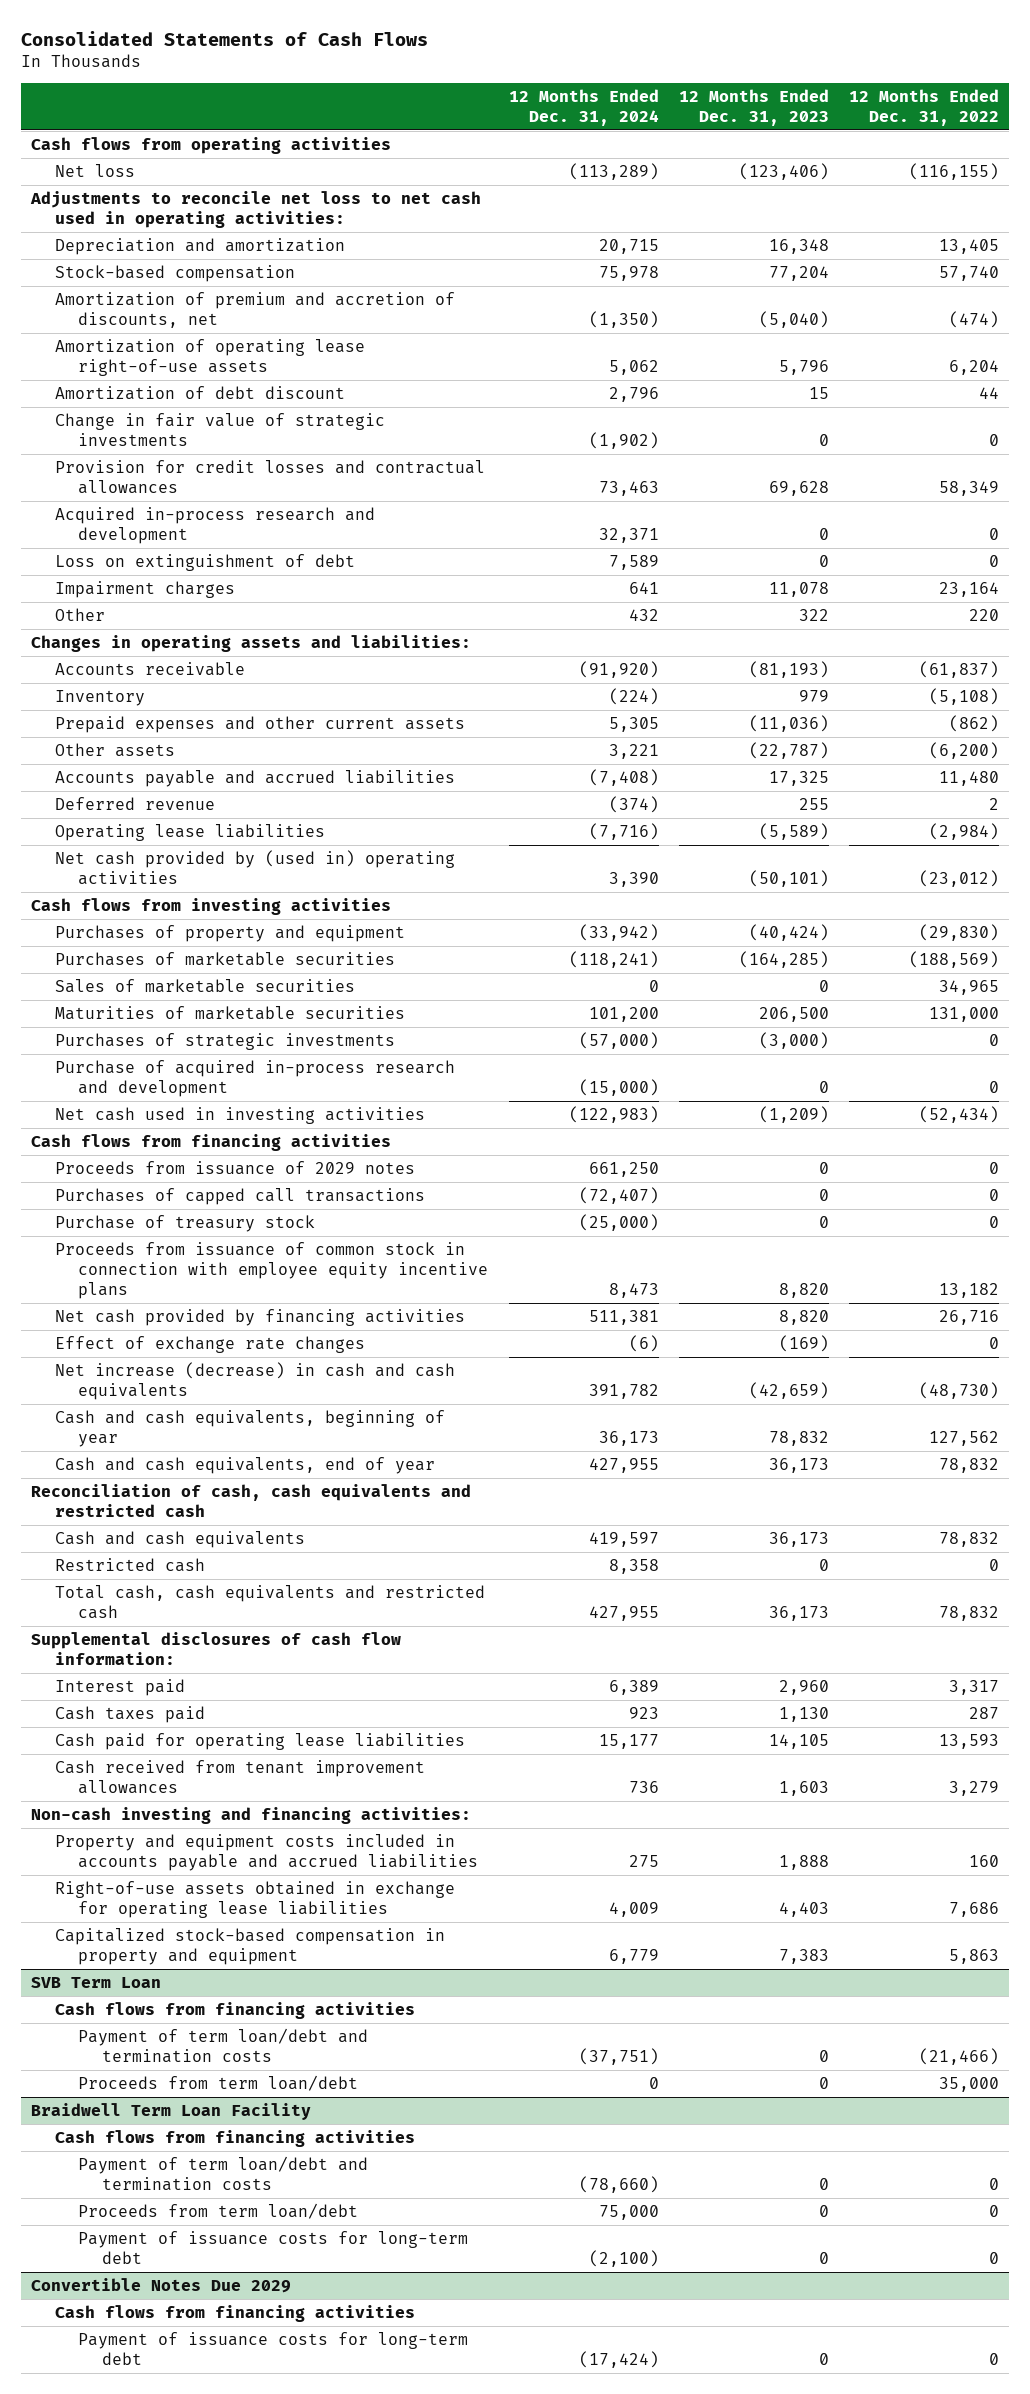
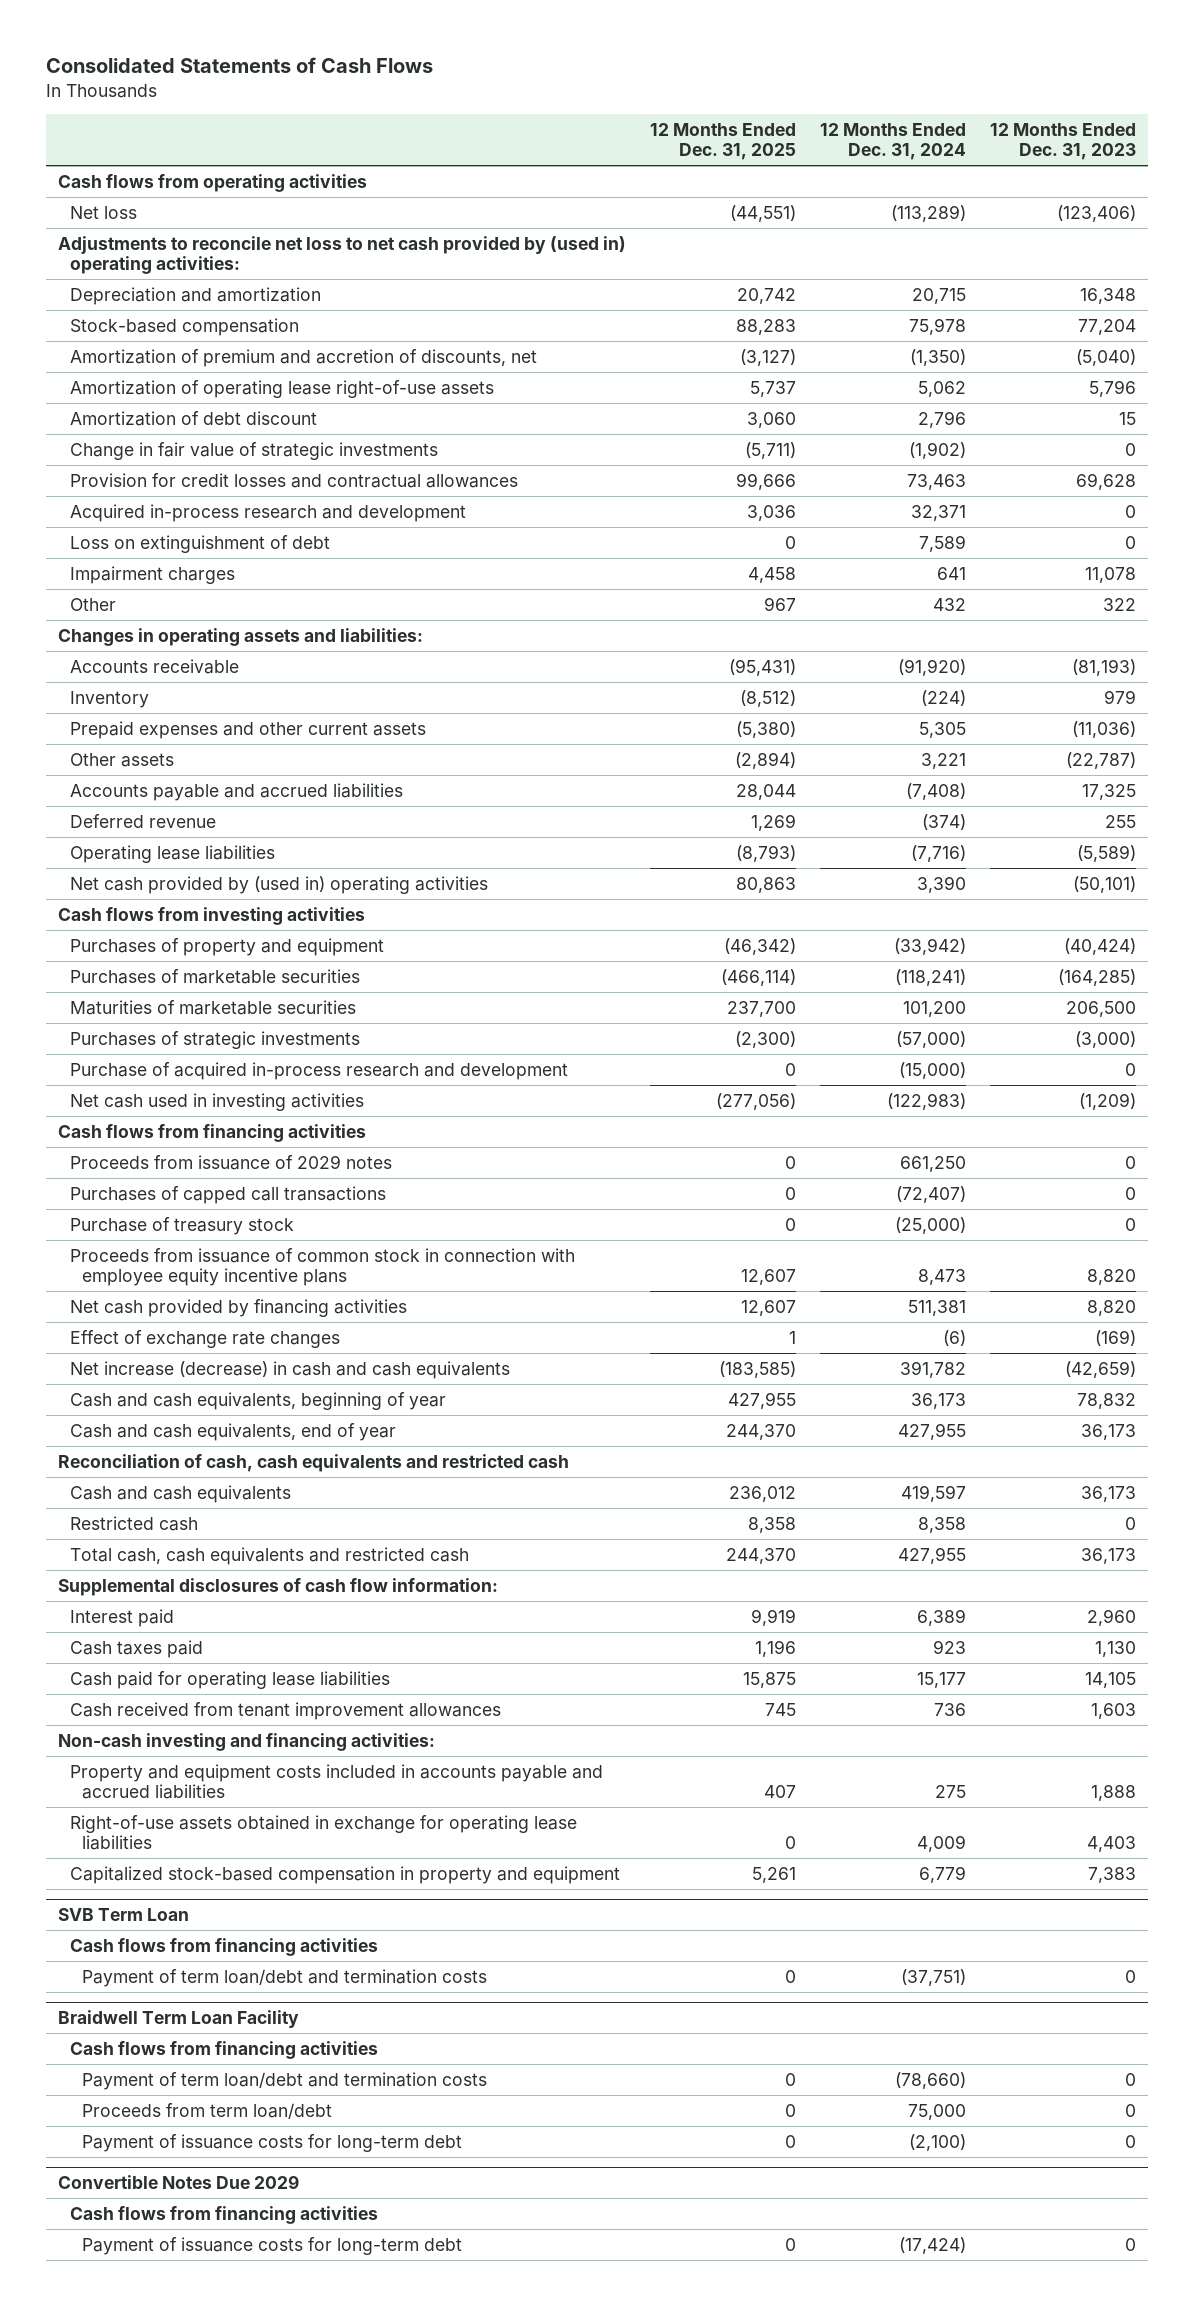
[849,89,1000,126] 12 Months Ended Dec. 31, 2022 -> none
none -> [649,122,796,161] 12 Months Ended Dec. 31, 2025
[30,191,482,228] Adjustments to reconcile net loss to net cash used in operating activities: -> [57,235,626,275] Adjustments to reconcile net loss to net cash provided by (used in) operating activities:
[54,979,355,994] Sales of marketable securities -> none
[78,2075,359,2092] Proceeds from term loan/debt -> none

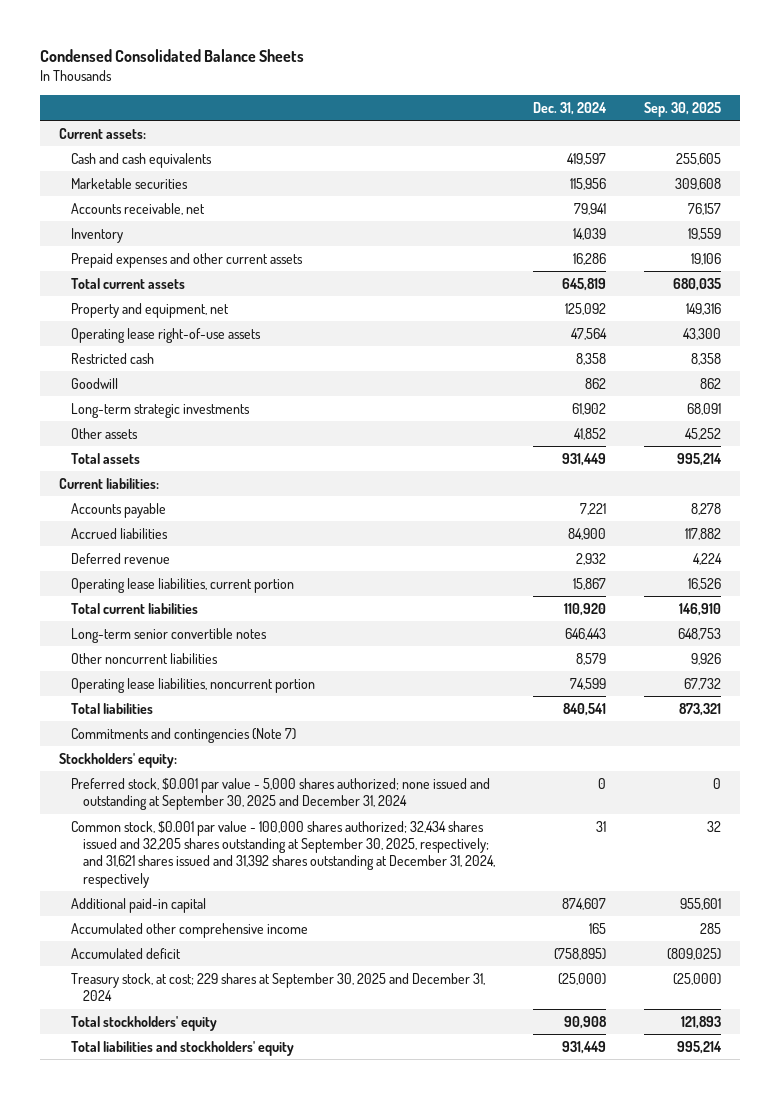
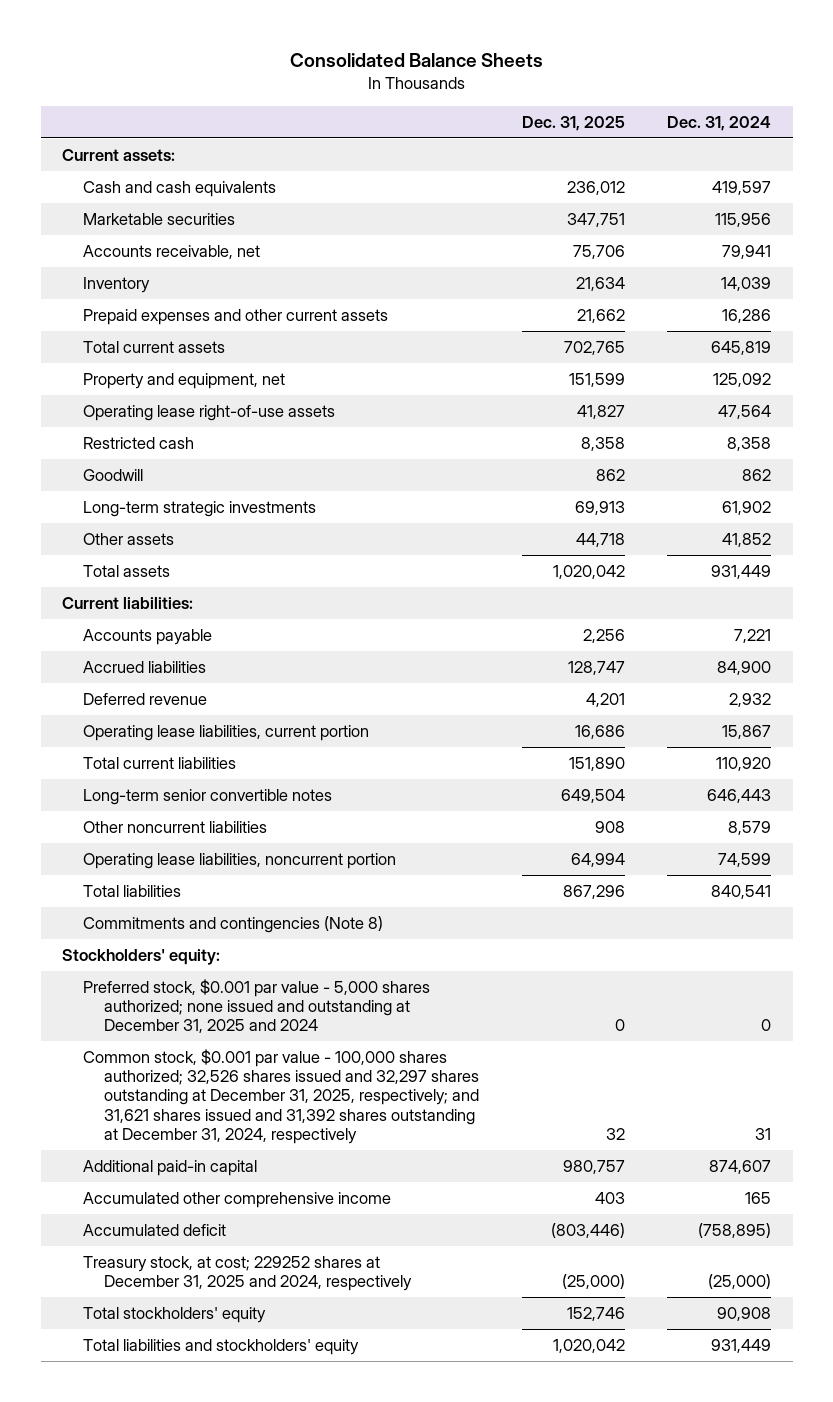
[40,48,305,62] Condensed Consolidated Balance Sheets -> [289,52,543,67] Consolidated Balance Sheets
[643,101,721,117] Sep. 30, 2025 -> none
none -> [521,115,625,131] Dec. 31, 2025
[71,727,297,743] Commitments and contingencies (Note 7) -> [83,916,384,934] Commitments and contingencies (Note 8)
[71,777,491,811] Preferred stock, $0.001 par value - 5,000 shares authorized; none issued and outstanding at September 30, 2025 and December 31, 2024 -> [83,979,431,1034] Preferred stock, $0.001 par value - 5,000 shares authorized; none issued and outstanding at December 31, 2025 and 2024
[71,820,496,888] Common stock, $0.001 par value - 100,000 shares authorized; 32,434 shares issued and 32,205 shares outstanding at September 30, 2025, respectively; and 31,621 shares issued and 31,392 shares outstanding at December 31, 2024, respectively -> [83,1049,479,1144] Common stock, $0.001 par value - 100,000 shares authorized; 32,526 shares issued and 32,297 shares outstanding at December 31, 2025, respectively; and 31,621 shares issued and 31,392 shares outstanding at December 31, 2024, respectively
[71,972,486,1002] Treasury stock, at cost; 229 shares at September 30, 2025 and December 31, 2024 -> [83,1256,412,1292] Treasury stock, at cost; 229252 shares at December 31, 2025 and 2024, respectively

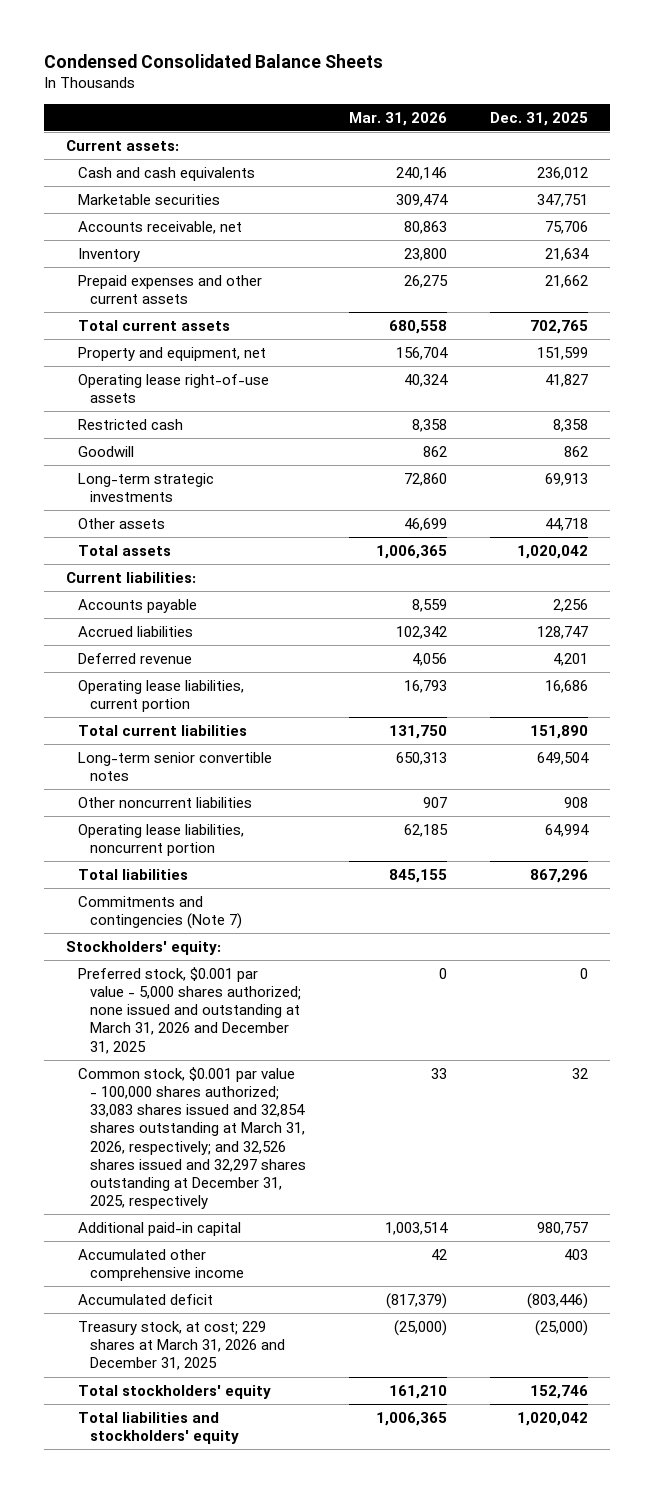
[289,52,543,67] Consolidated Balance Sheets -> [44,53,384,68] Condensed Consolidated Balance Sheets
[667,115,772,131] Dec. 31, 2024 -> none
none -> [349,111,448,126] Mar. 31, 2026
[83,916,384,934] Commitments and contingencies (Note 8) -> [78,895,243,930] Commitments and contingencies (Note 7)
[83,979,431,1034] Preferred stock, $0.001 par value - 5,000 shares authorized; none issued and outstanding at December 31, 2025 and 2024 -> [78,966,302,1054] Preferred stock, $0.001 par value - 5,000 shares authorized; none issued and outstanding at March 31, 2026 and December 31, 2025
[83,1049,479,1144] Common stock, $0.001 par value - 100,000 shares authorized; 32,526 shares issued and 32,297 shares outstanding at December 31, 2025, respectively; and 31,621 shares issued and 31,392 shares outstanding at December 31, 2024, respectively -> [78,1066,307,1209] Common stock, $0.001 par value - 100,000 shares authorized; 33,083 shares issued and 32,854 shares outstanding at March 31, 2026, respectively; and 32,526 shares issued and 32,297 shares outstanding at December 31, 2025, respectively
[83,1256,412,1292] Treasury stock, at cost; 229252 shares at December 31, 2025 and 2024, respectively -> [78,1320,286,1371] Treasury stock, at cost; 229 shares at March 31, 2026 and December 31, 2025

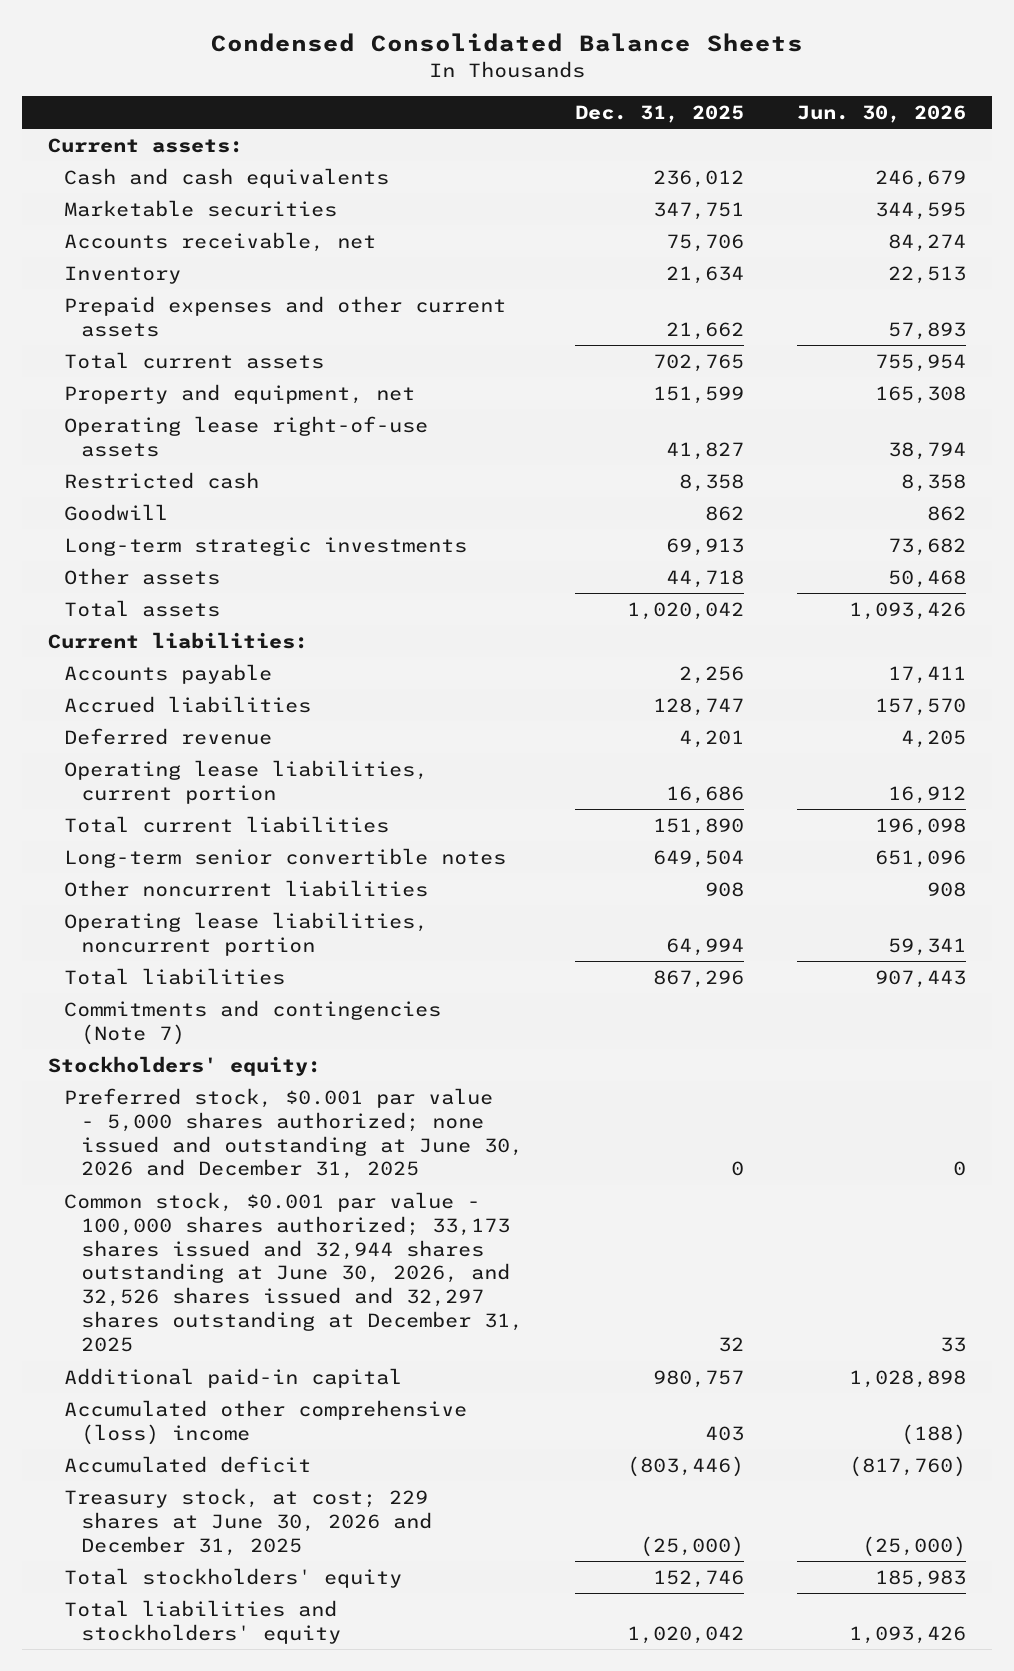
[349,111,448,126] Mar. 31, 2026 -> none
none -> [796,104,966,123] Jun. 30, 2026
[78,966,302,1054] Preferred stock, $0.001 par value - 5,000 shares authorized; none issued and outstanding at March 31, 2026 and December 31, 2025 -> [64,1087,523,1180] Preferred stock, $0.001 par value - 5,000 shares authorized; none issued and outstanding at June 30, 2026 and December 31, 2025
[78,1066,307,1209] Common stock, $0.001 par value - 100,000 shares authorized; 33,083 shares issued and 32,854 shares outstanding at March 31, 2026, respectively; and 32,526 shares issued and 32,297 shares outstanding at December 31, 2025, respectively -> [64,1191,523,1353] Common stock, $0.001 par value - 100,000 shares authorized; 33,173 shares issued and 32,944 shares outstanding at June 30, 2026, and 32,526 shares issued and 32,297 shares outstanding at December 31, 2025
[78,1248,245,1282] Accumulated other comprehensive income -> [64,1399,468,1445] Accumulated other comprehensive (loss) income
[78,1320,286,1371] Treasury stock, at cost; 229 shares at March 31, 2026 and December 31, 2025 -> [64,1487,432,1556] Treasury stock, at cost; 229 shares at June 30, 2026 and December 31, 2025

